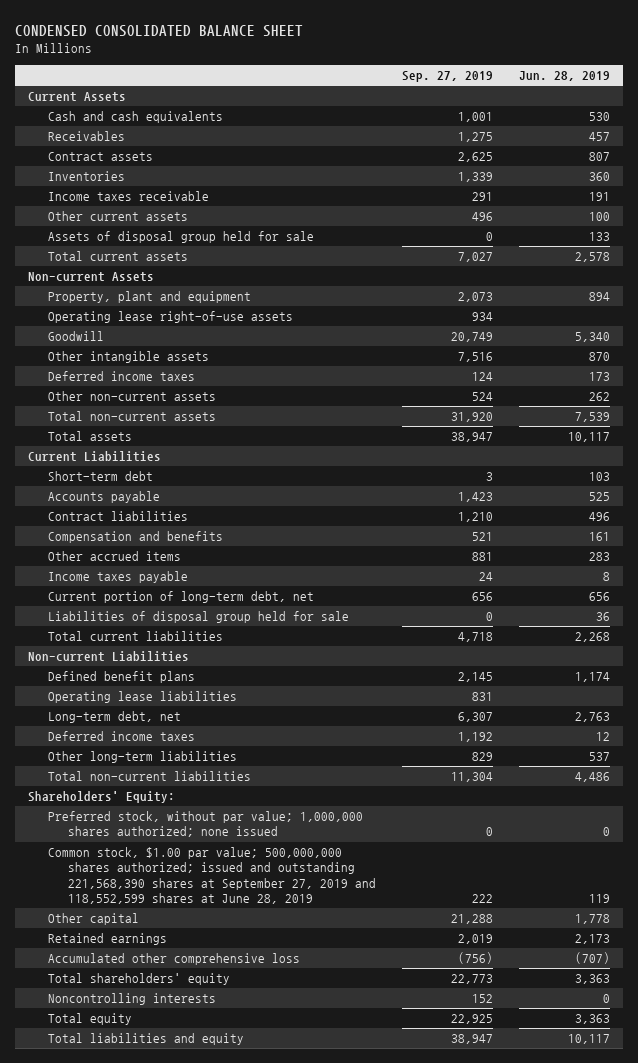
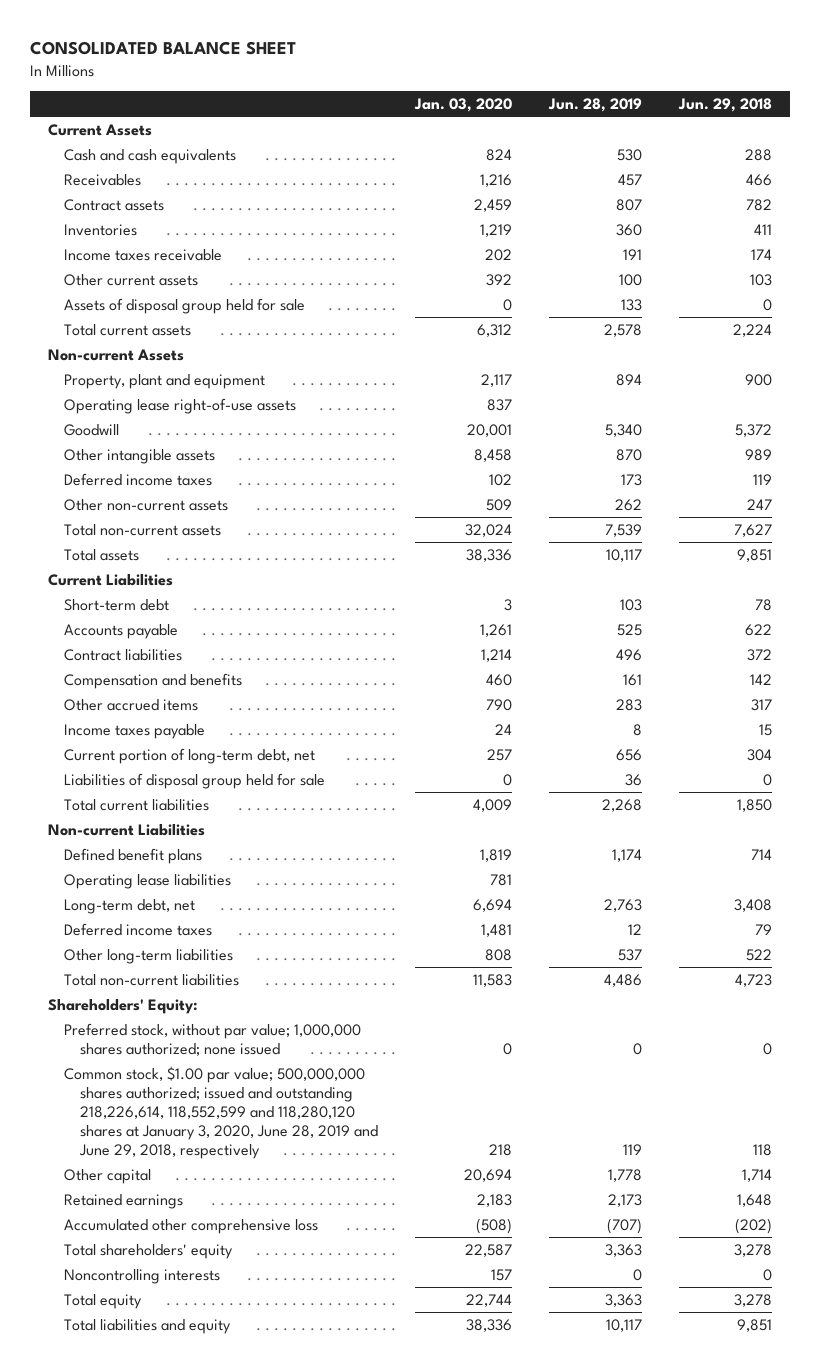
[15,24,304,37] CONDENSED CONSOLIDATED BALANCE SHEET -> [29,41,296,56] CONSOLIDATED BALANCE SHEET
[402,70,494,82] Sep. 27, 2019 -> none
none -> [413,98,512,113] Jan. 03, 2020
none -> [677,98,772,113] Jun. 29, 2018
[48,847,377,904] Common stock, $1.00 par value; 500,000,000 shares authorized; issued and outstanding 221,568,390 shares at September 27, 2019 and 118,552,599 shares at June 28, 2019 -> [64,1065,378,1159] Common stock, $1.00 par value; 500,000,000 shares authorized; issued and outstanding 218,226,614, 118,552,599 and 118,280,120 shares at January 3, 2020, June 28, 2019 and June 29, 2018, respectively

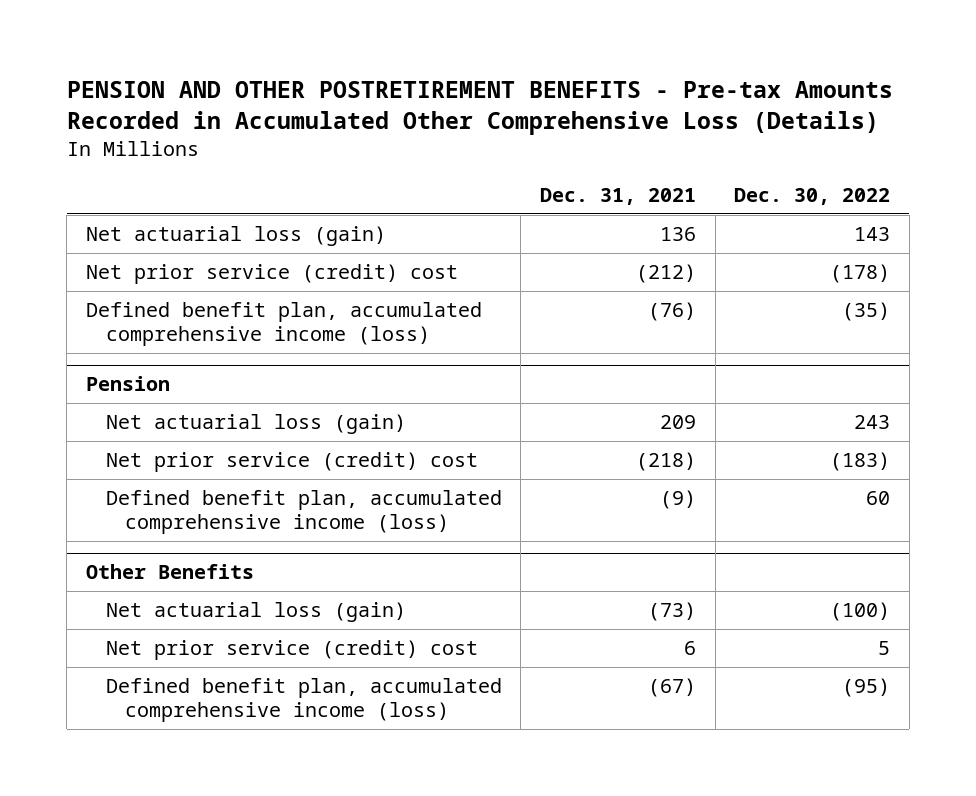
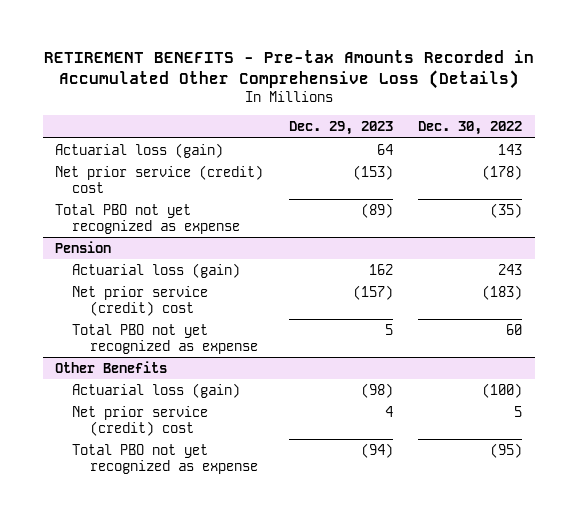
[66,80,893,135] PENSION AND OTHER POSTRETIREMENT BENEFITS - Pre-tax Amounts Recorded in Accumulated Other Comprehensive Loss (Details) -> [43,50,534,90] RETIREMENT BENEFITS - Pre-tax Amounts Recorded in Accumulated Other Comprehensive Loss (Details)
[540,187,697,205] Dec. 31, 2021 -> none
none -> [288,121,393,136] Dec. 29, 2023
[86,226,387,247] Net actuarial loss (gain) -> [55,142,224,158] Actuarial loss (gain)
[86,302,483,347] Defined benefit plan, accumulated comprehensive income (loss) -> [55,203,241,234] Total PBO not yet recognized as expense
[105,414,406,435] Net actuarial loss (gain) -> [72,262,241,278] Actuarial loss (gain)
[105,490,502,535] Defined benefit plan, accumulated comprehensive income (loss) -> [72,323,258,354] Total PBO not yet recognized as expense
[105,602,406,623] Net actuarial loss (gain) -> [72,382,241,398] Actuarial loss (gain)
[105,678,502,723] Defined benefit plan, accumulated comprehensive income (loss) -> [72,443,258,474] Total PBO not yet recognized as expense

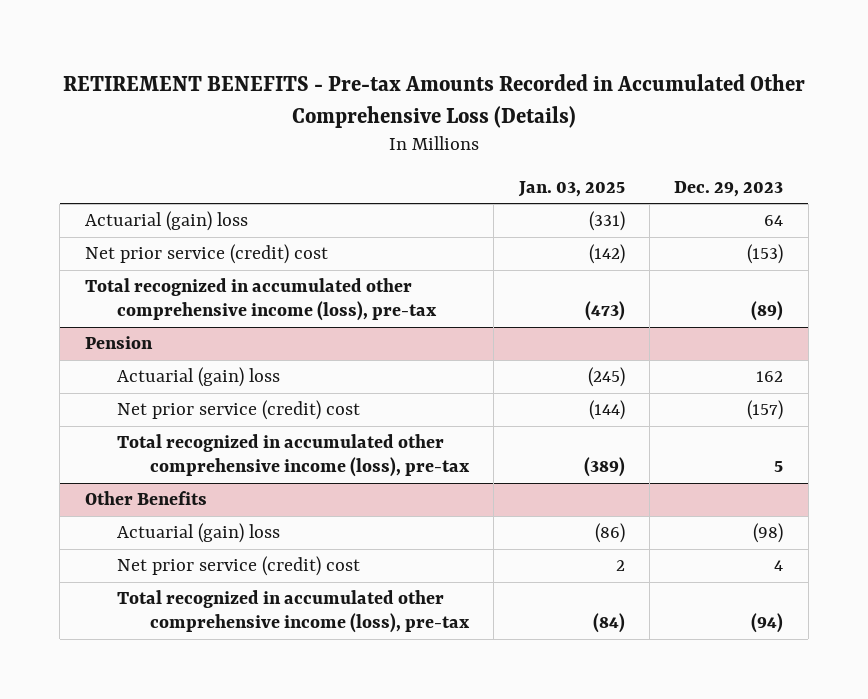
[418,121,523,136] Dec. 30, 2022 -> none
none -> [517,180,625,197] Jan. 03, 2025
[55,142,224,158] Actuarial loss (gain) -> [84,211,248,232] Actuarial (gain) loss
[55,203,241,234] Total PBO not yet recognized as expense -> [84,278,438,322] Total recognized in accumulated other comprehensive income (loss), pre-tax
[72,262,241,278] Actuarial loss (gain) -> [117,367,281,388] Actuarial (gain) loss
[72,323,258,354] Total PBO not yet recognized as expense -> [117,434,470,478] Total recognized in accumulated other comprehensive income (loss), pre-tax
[72,382,241,398] Actuarial loss (gain) -> [117,523,281,544] Actuarial (gain) loss
[72,443,258,474] Total PBO not yet recognized as expense -> [117,590,470,634] Total recognized in accumulated other comprehensive income (loss), pre-tax

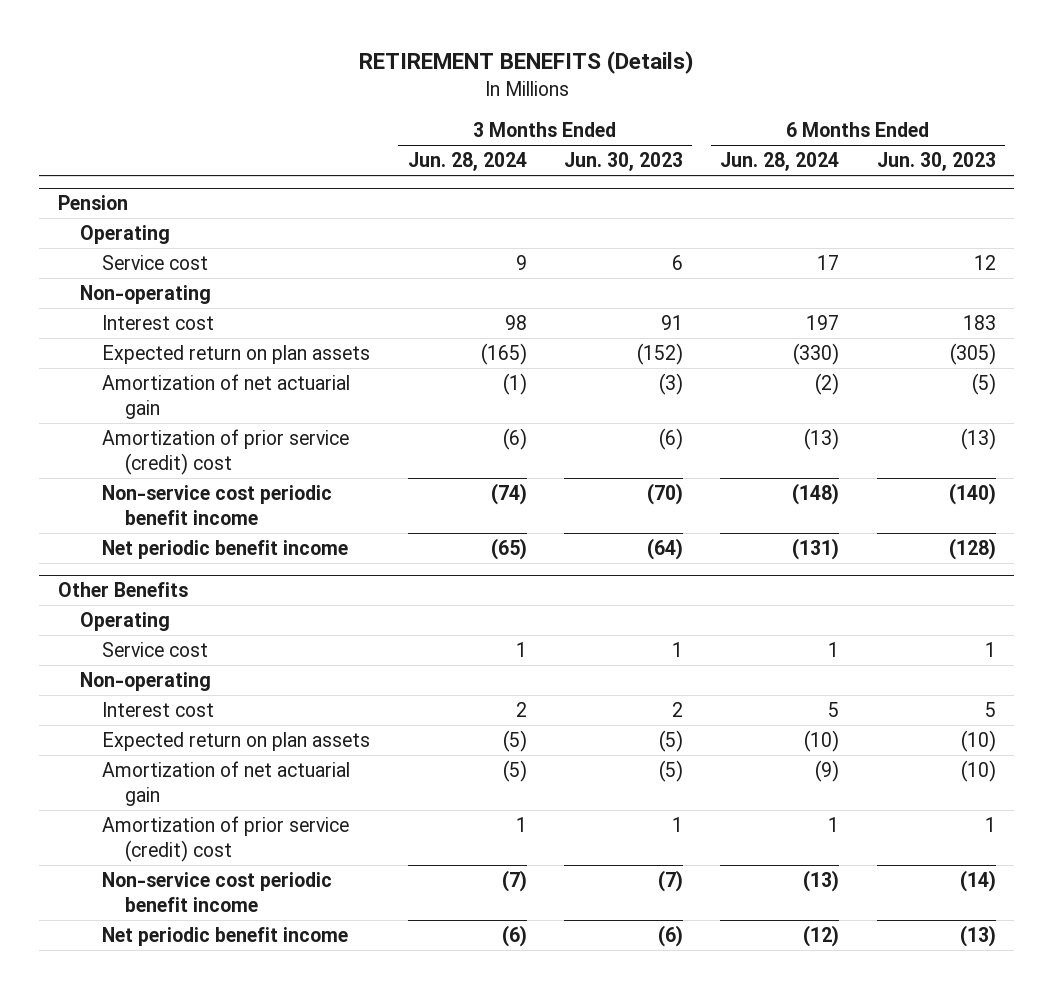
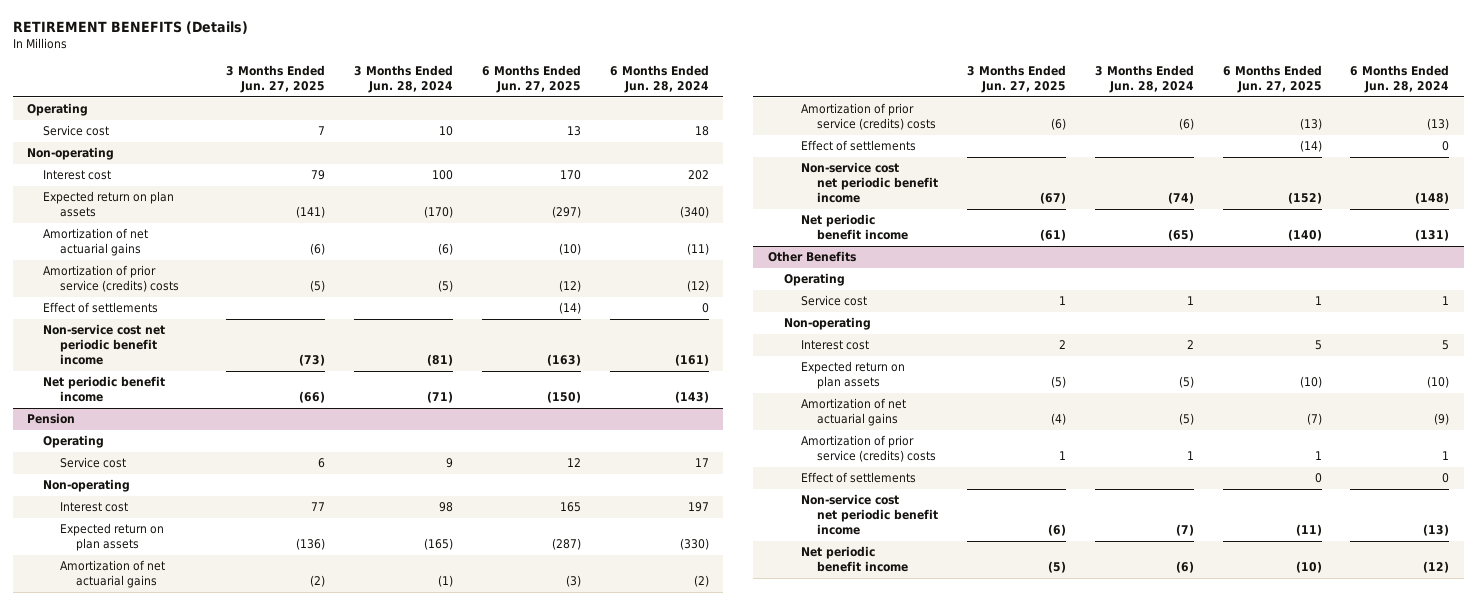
[564,152,684,172] Jun. 30, 2023 -> none
[876,152,996,172] Jun. 30, 2023 -> none
none -> [226,65,326,94] 3 Months Ended Jun. 27, 2025
none -> [481,65,581,94] 6 Months Ended Jun. 27, 2025
none -> [27,103,89,117] Operating
none -> [43,125,110,137] Service cost
none -> [27,147,115,161] Non-operating
none -> [43,170,112,181] Interest cost
none -> [43,191,175,218] Expected return on plan assets
none -> [43,228,149,257] Amortization of net actuarial gains
none -> [43,265,179,293] Amortization of prior service (credits) costs
none -> [43,302,159,314] Effect of settlements
none -> [43,324,166,366] Non-service cost net periodic benefit income
none -> [43,376,166,403] Net periodic benefit income
[102,373,351,419] Amortization of net actuarial gain -> [59,560,165,589] Amortization of net actuarial gains
[102,428,350,475] Amortization of prior service (credit) cost -> [800,103,937,131] Amortization of prior service (credits) costs
none -> [800,140,916,152] Effect of settlements
[102,484,333,525] Non-service cost periodic benefit income -> [800,162,939,204] Non-service cost net periodic benefit income
[102,760,351,806] Amortization of net actuarial gain -> [800,398,906,427] Amortization of net actuarial gains
[102,815,350,862] Amortization of prior service (credit) cost -> [800,435,937,463] Amortization of prior service (credits) costs
none -> [800,472,916,484] Effect of settlements
[102,871,333,912] Non-service cost periodic benefit income -> [800,494,939,536] Non-service cost net periodic benefit income

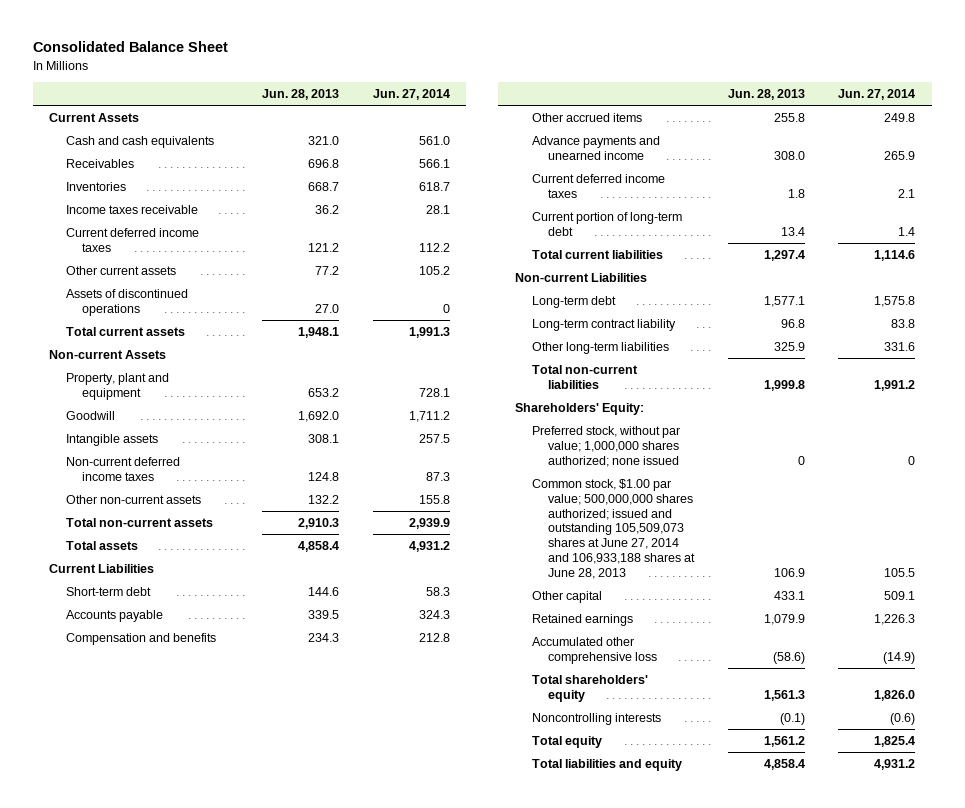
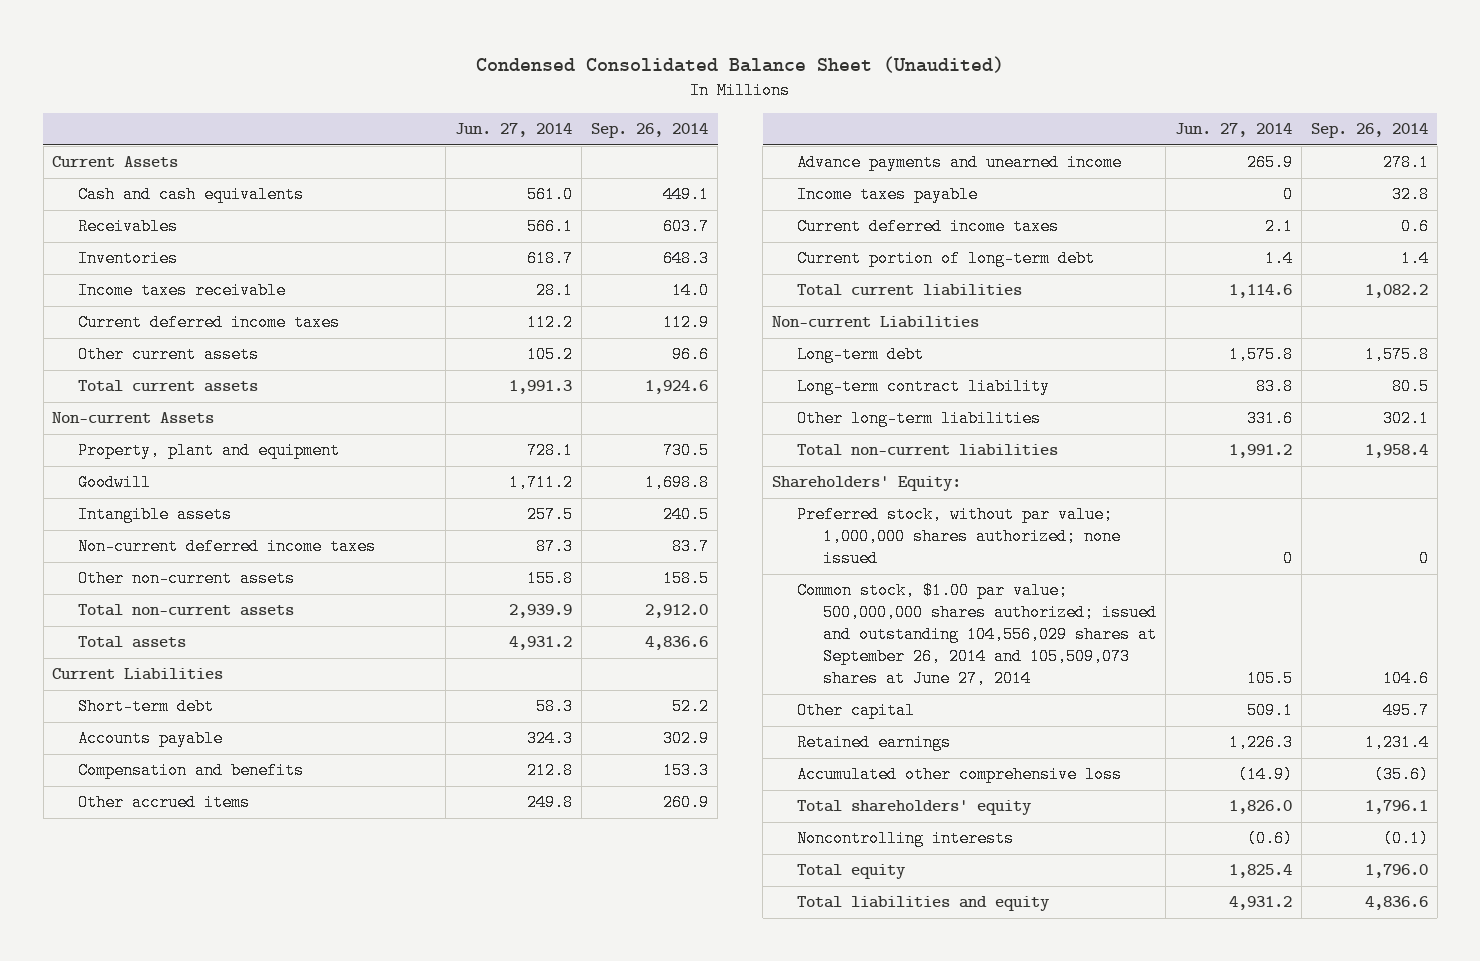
[32,41,228,53] Consolidated Balance Sheet -> [476,55,1005,73] Condensed Consolidated Balance Sheet (Unaudited)
[262,89,340,101] Jun. 28, 2013 -> none
none -> [591,123,709,139] Sep. 26, 2014
[65,288,188,316] Assets of discontinued operations -> none
none -> [797,186,979,204] Income taxes payable
[531,478,696,579] Common stock, $1.00 par value; 500,000,000 shares authorized; issued and outstanding 105,509,073 shares at June 27, 2014 and 106,933,188 shares at June 28, 2013 -> [797,582,1157,688] Common stock, $1.00 par value; 500,000,000 shares authorized; issued and outstanding 104,556,029 shares at September 26, 2014 and 105,509,073 shares at June 27, 2014

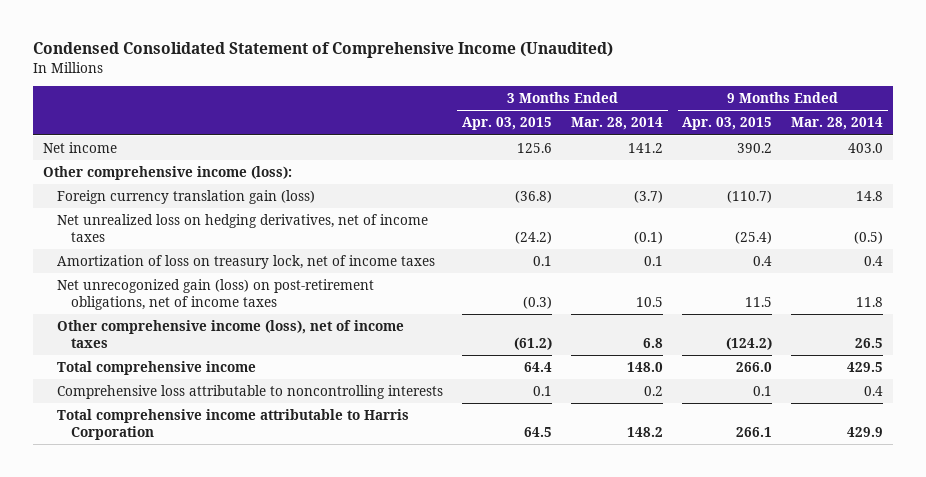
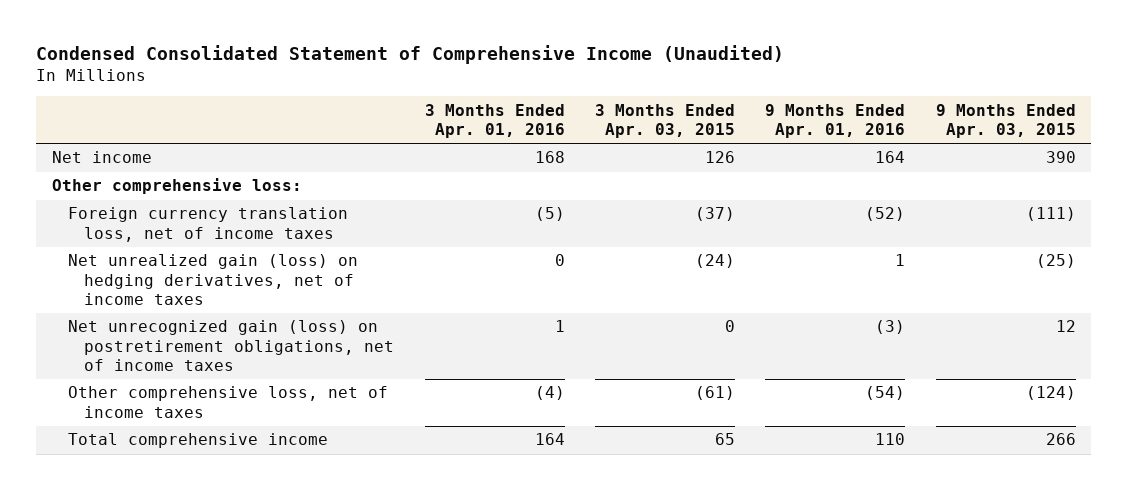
[571,117,664,131] Mar. 28, 2014 -> none
[791,117,884,131] Mar. 28, 2014 -> none
none -> [424,103,565,139] 3 Months Ended Apr. 01, 2016
none -> [765,103,906,139] 9 Months Ended Apr. 01, 2016
[57,254,436,269] Amortization of loss on treasury lock, net of income taxes -> none
[57,384,444,399] Comprehensive loss attributable to noncontrolling interests -> none
[57,408,410,440] Total comprehensive income attributable to Harris Corporation -> none
[517,142,553,153] 125.6 -> [704,151,735,164] 126
[737,142,773,153] 390.2 -> [1045,151,1076,164] 390
[42,165,292,180] Other comprehensive income (loss): -> [51,178,302,195] Other comprehensive loss:
[57,189,316,204] Foreign currency translation gain (loss) -> [68,207,349,242] Foreign currency translation loss, net of income taxes
[515,189,553,203] (36.8) -> [694,207,735,222] (37)
[727,189,773,203] (110.7) -> [1025,207,1076,222] (111)
[57,213,429,242] Net unrealized loss on hedging derivatives, net of income taxes -> [68,254,359,306] Net unrealized gain (loss) on hedging derivatives, net of income taxes
[515,230,553,244] (24.2) -> [694,254,735,269] (24)
[735,230,773,244] (25.4) -> [1035,254,1076,269] (25)
[57,278,375,310] Net unrecogonized gain (loss) on post-retirement obligations, net of income taxes -> [68,320,395,372] Net unrecognized gain (loss) on postretirement obligations, net of income taxes
[523,295,553,309] (0.3) -> [724,320,735,333] 0
[745,296,773,307] 11.5 -> [1055,320,1076,333] 12
[57,319,405,348] Other comprehensive income (loss), net of income taxes -> [68,386,389,418] Other comprehensive loss, net of income taxes
[514,336,553,350] (61.2) -> [694,386,735,401] (61)
[726,336,773,350] (124.2) -> [1025,386,1076,401] (124)
[524,361,553,372] 64.4 -> [714,433,735,446] 65
[736,361,773,372] 266.0 -> [1045,433,1076,446] 266

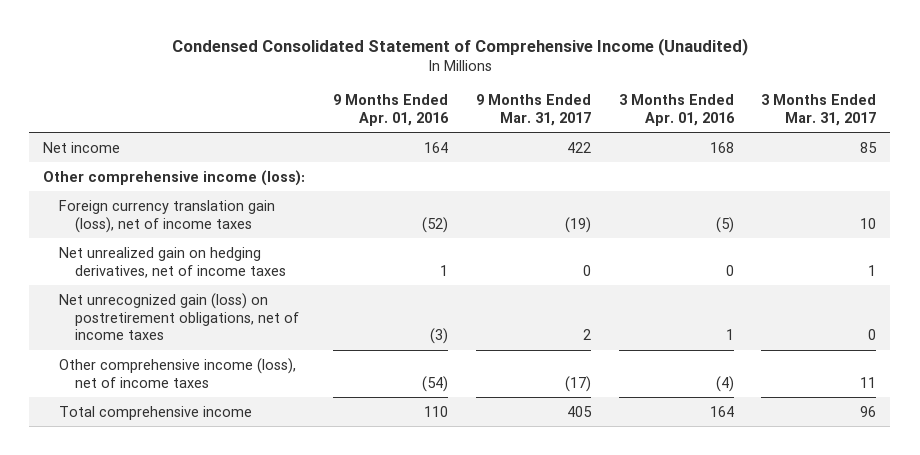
[594,103,735,139] 3 Months Ended Apr. 03, 2015 -> none
[935,103,1076,139] 9 Months Ended Apr. 03, 2015 -> none
none -> [475,93,591,126] 9 Months Ended Mar. 31, 2017
none -> [761,93,877,126] 3 Months Ended Mar. 31, 2017
[51,178,302,195] Other comprehensive loss: -> [43,169,306,186] Other comprehensive income (loss):
[68,207,349,242] Foreign currency translation loss, net of income taxes -> [59,199,276,233] Foreign currency translation gain (loss), net of income taxes
[68,254,359,306] Net unrealized gain (loss) on hedging derivatives, net of income taxes -> [59,246,287,278] Net unrealized gain on hedging derivatives, net of income taxes
[68,386,389,418] Other comprehensive loss, net of income taxes -> [59,357,297,388] Other comprehensive income (loss), net of income taxes

